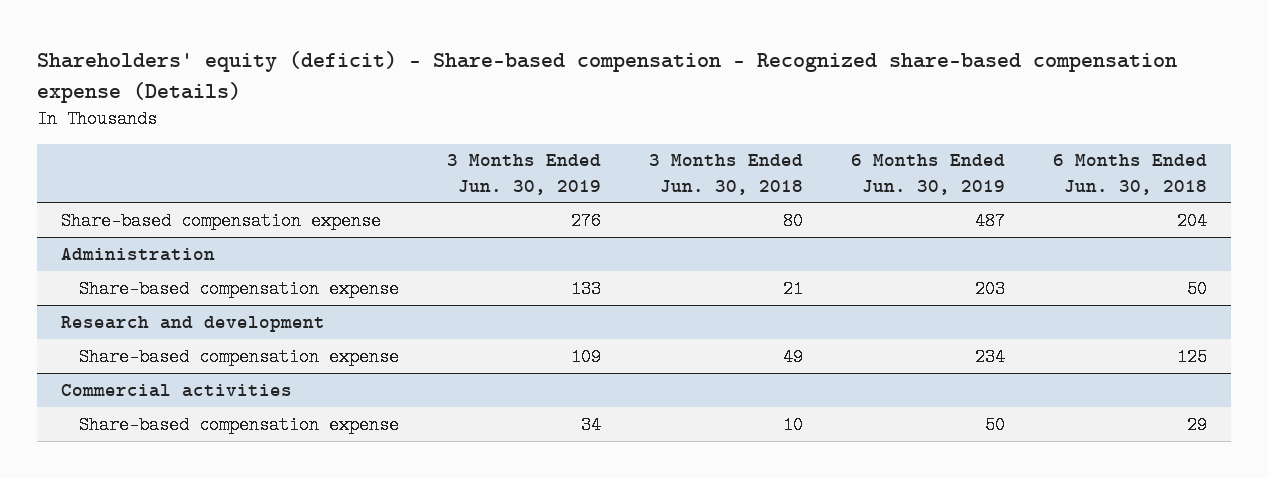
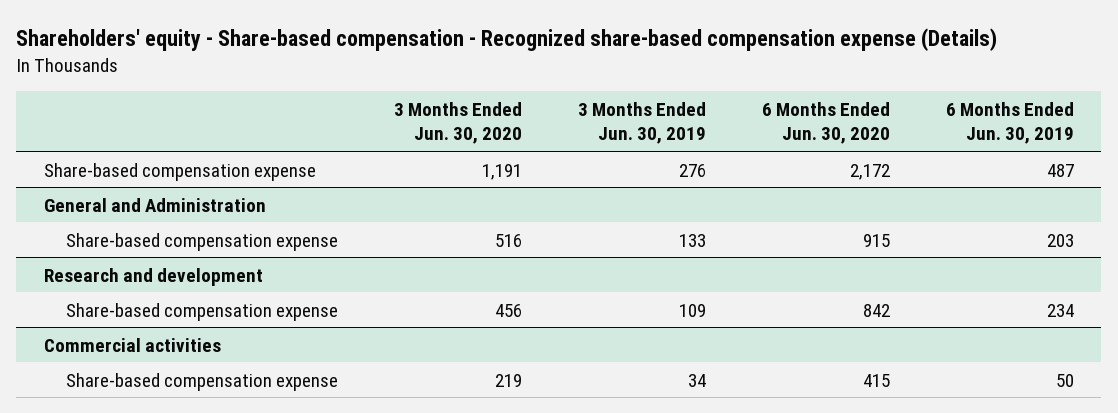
[36,51,1177,103] Shareholders' equity (deficit) - Share-based compensation - Recognized share-based compensation expense (Details) -> [16,27,998,51] Shareholders' equity - Share-based compensation - Recognized share-based compensation expense (Details)
[649,154,804,195] 3 Months Ended Jun. 30, 2018 -> none
[1053,154,1208,195] 6 Months Ended Jun. 30, 2018 -> none
none -> [394,101,523,145] 3 Months Ended Jun. 30, 2020
none -> [761,101,890,145] 6 Months Ended Jun. 30, 2020
[60,247,215,261] Administration -> [44,197,267,212] General and Administration

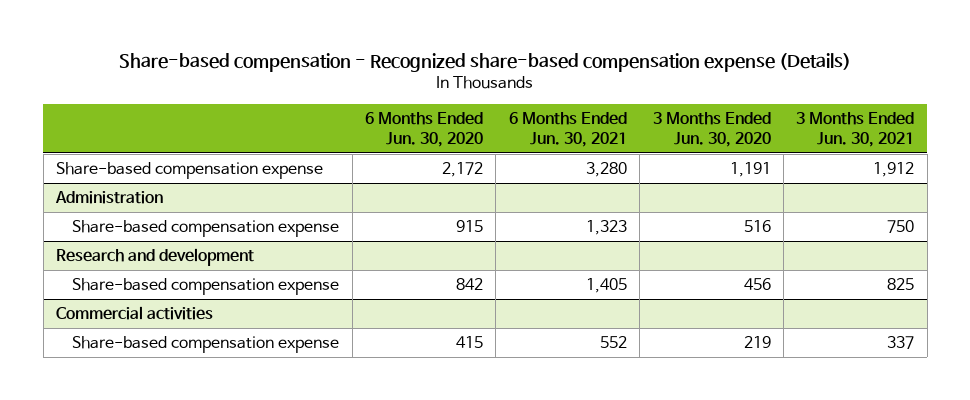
[16,27,998,51] Shareholders' equity - Share-based compensation - Recognized share-based compensation expense (Details) -> [119,53,852,73] Share-based compensation - Recognized share-based compensation expense (Details)
[577,101,706,145] 3 Months Ended Jun. 30, 2019 -> none
[945,101,1074,145] 6 Months Ended Jun. 30, 2019 -> none
none -> [508,112,627,147] 6 Months Ended Jun. 30, 2021
none -> [796,112,915,147] 3 Months Ended Jun. 30, 2021
[44,197,267,212] General and Administration -> [54,191,163,205] Administration

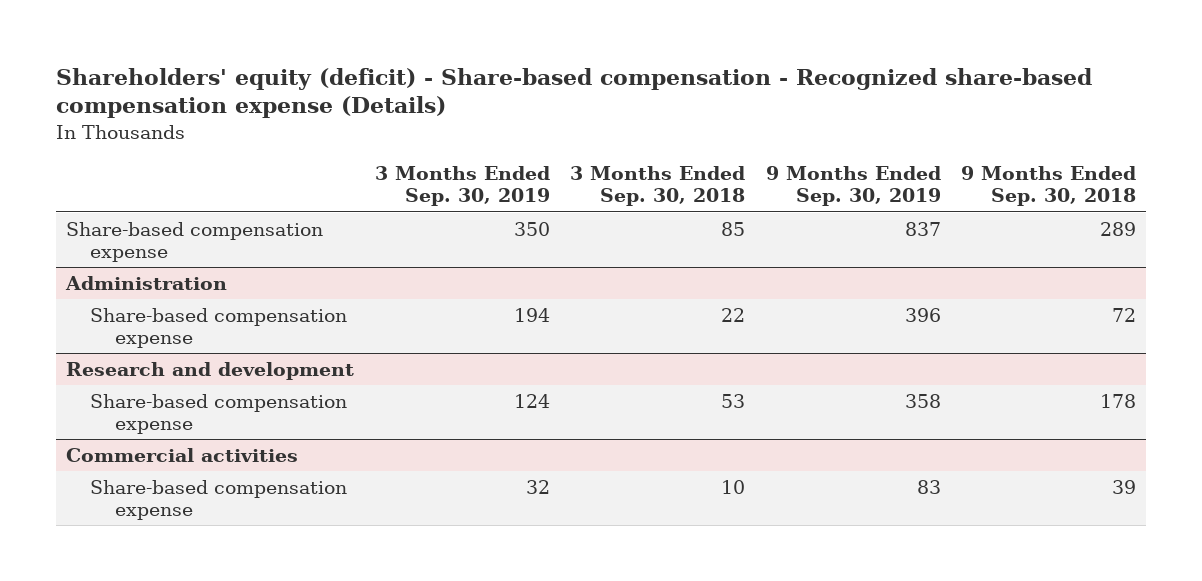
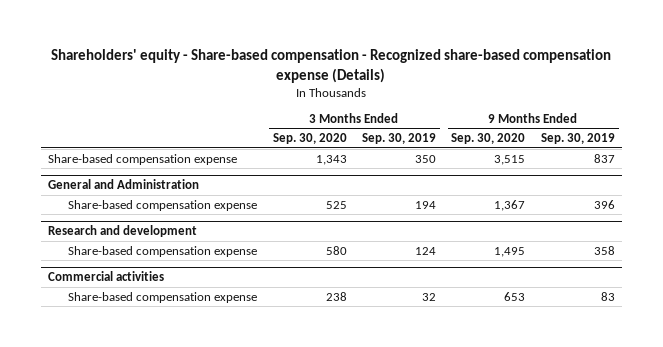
[55,67,1092,119] Shareholders' equity (deficit) - Share-based compensation - Recognized share-based compensation expense (Details) -> [51,49,612,83] Shareholders' equity - Share-based compensation - Recognized share-based compensation expense (Details)
[570,166,746,207] 3 Months Ended Sep. 30, 2018 -> none
[961,166,1137,207] 9 Months Ended Sep. 30, 2018 -> none
none -> [272,133,347,145] Sep. 30, 2020
none -> [451,133,526,145] Sep. 30, 2020
[65,275,228,290] Administration -> [48,179,200,190] General and Administration

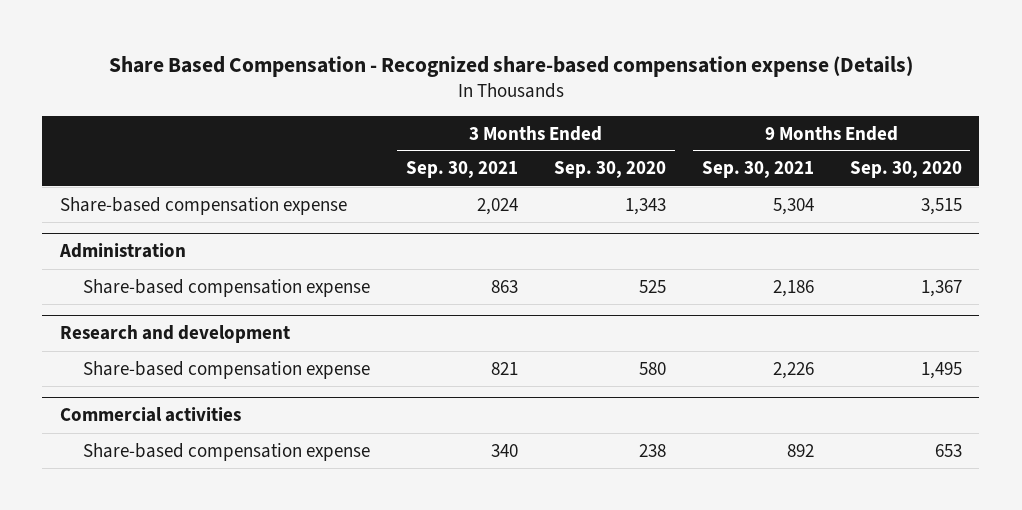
[51,49,612,83] Shareholders' equity - Share-based compensation - Recognized share-based compensation expense (Details) -> [108,55,913,77] Share Based Compensation - Recognized share-based compensation expense (Details)
[361,133,436,145] Sep. 30, 2019 -> none
[540,133,615,145] Sep. 30, 2019 -> none
none -> [406,161,519,179] Sep. 30, 2021
none -> [701,161,814,179] Sep. 30, 2021
[48,179,200,190] General and Administration -> [59,243,187,259] Administration

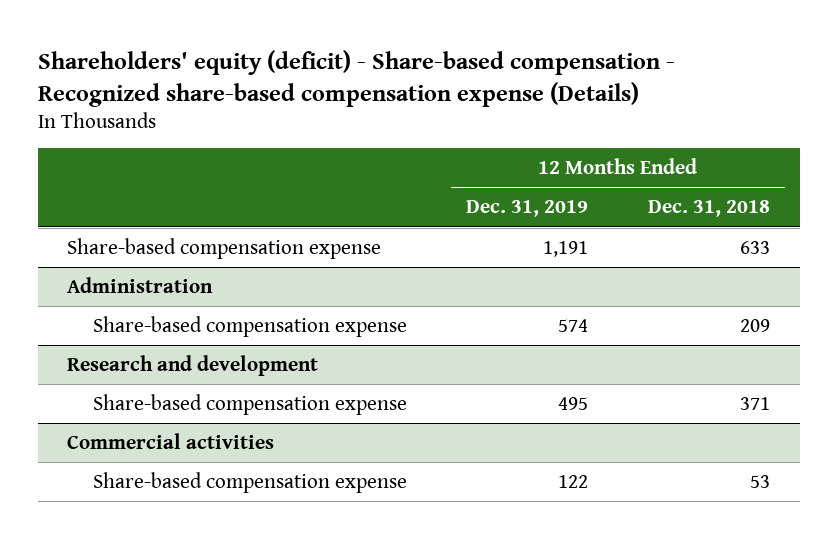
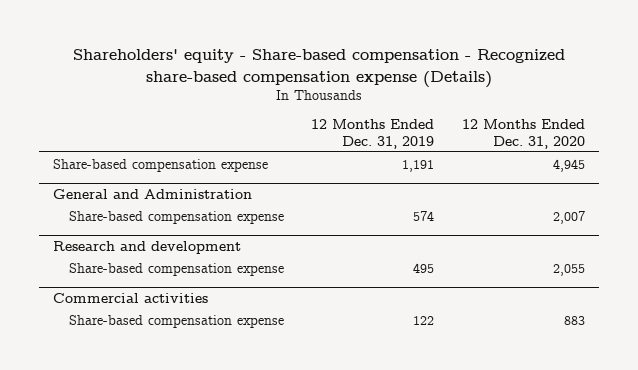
[37,50,675,107] Shareholders' equity (deficit) - Share-based compensation - Recognized share-based compensation expense (Details) -> [73,49,566,88] Shareholders' equity - Share-based compensation - Recognized share-based compensation expense (Details)
[647,200,770,218] Dec. 31, 2018 -> none
none -> [462,119,586,149] 12 Months Ended Dec. 31, 2020
[67,276,214,293] Administration -> [52,188,252,199] General and Administration

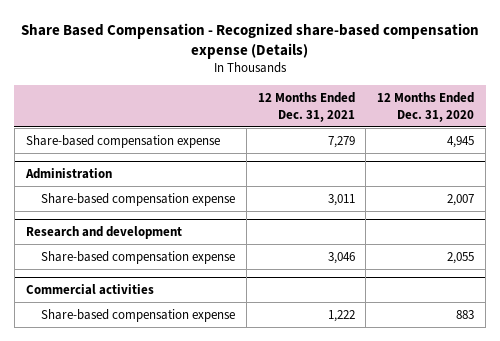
[73,49,566,88] Shareholders' equity - Share-based compensation - Recognized share-based compensation expense (Details) -> [21,22,480,59] Share Based Compensation - Recognized share-based compensation expense (Details)
[311,119,435,149] 12 Months Ended Dec. 31, 2019 -> none
none -> [257,92,355,122] 12 Months Ended Dec. 31, 2021
[52,188,252,199] General and Administration -> [24,168,112,180] Administration

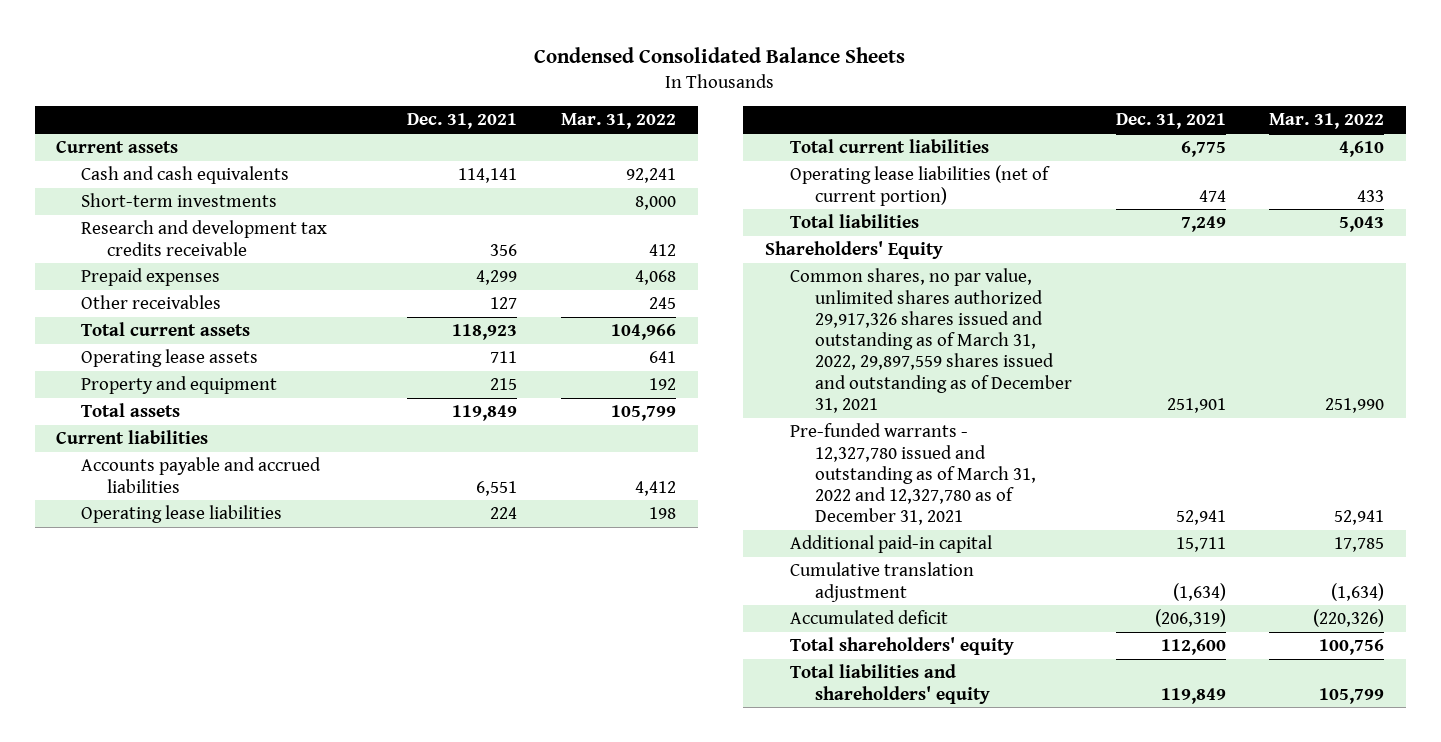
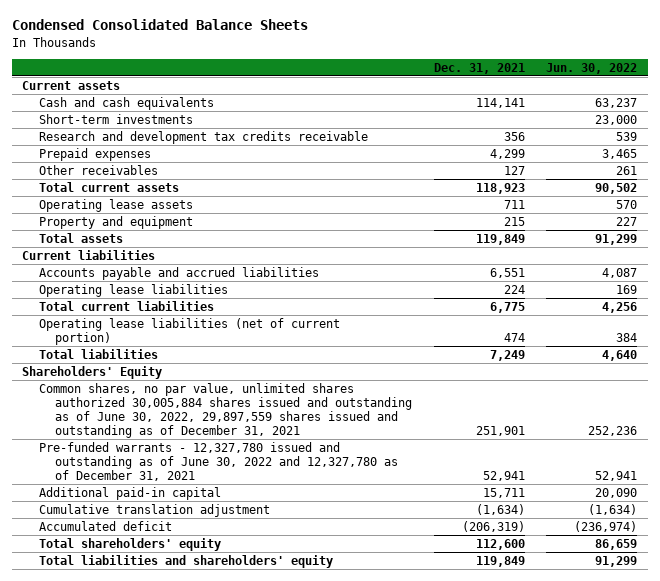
[560,113,676,130] Mar. 31, 2022 -> none
none -> [546,62,638,74] Jun. 30, 2022
[790,268,1073,414] Common shares, no par value, unlimited shares authorized 29,917,326 shares issued and outstanding as of March 31, 2022, 29,897,559 shares issued and outstanding as of December 31, 2021 -> [38,382,413,438] Common shares, no par value, unlimited shares authorized 30,005,884 shares issued and outstanding as of June 30, 2022, 29,897,559 shares issued and outstanding as of December 31, 2021
[790,423,1037,526] Pre-funded warrants - 12,327,780 issued and outstanding as of March 31, 2022 and 12,327,780 as of December 31, 2021 -> [38,441,399,481] Pre-funded warrants - 12,327,780 issued and outstanding as of June 30, 2022 and 12,327,780 as of December 31, 2021

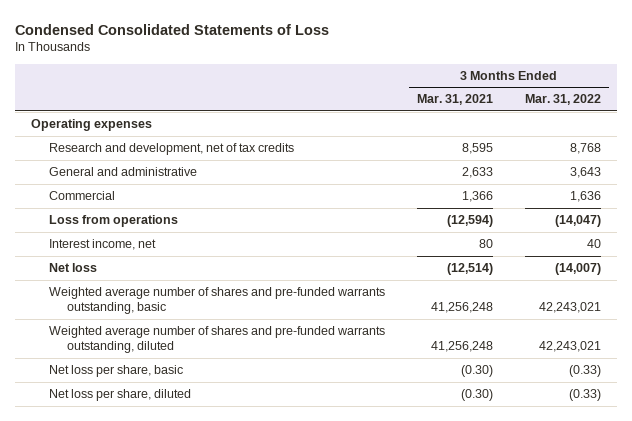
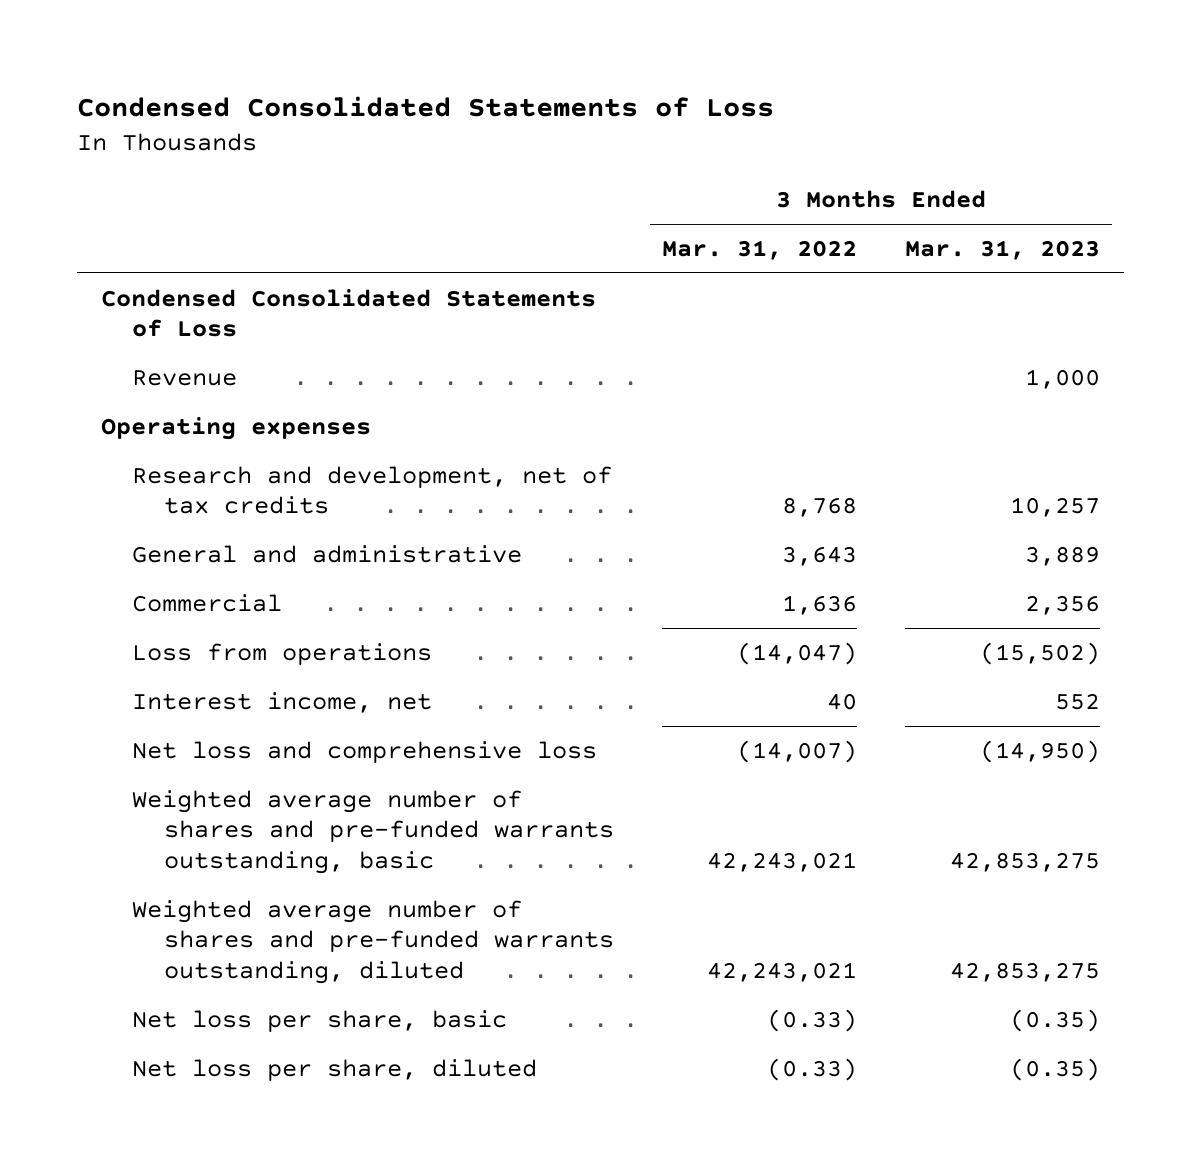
[417,94,494,106] Mar. 31, 2021 -> none
none -> [904,239,1100,260] Mar. 31, 2023
none -> [100,288,596,338] Condensed Consolidated Statements of Loss
none -> [132,369,238,386] Revenue
[49,263,98,273] Net loss -> [132,740,598,763] Net loss and comprehensive loss

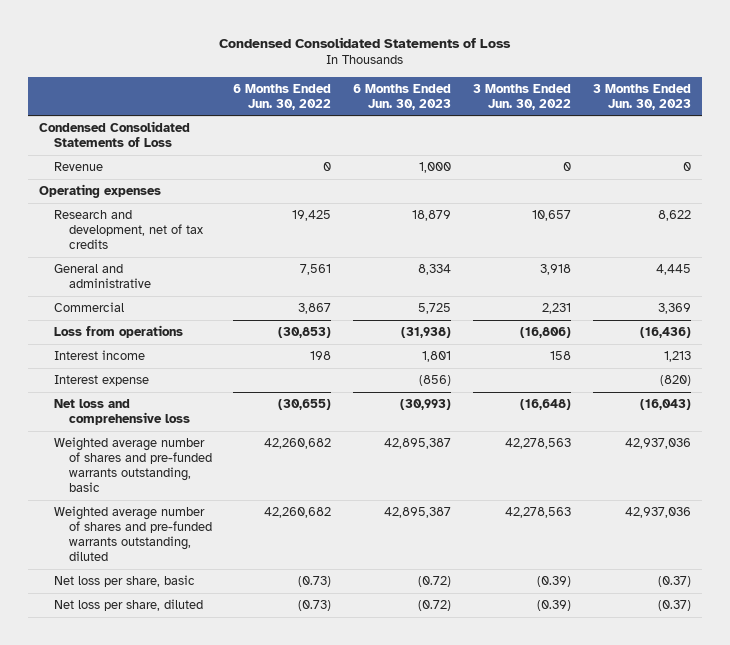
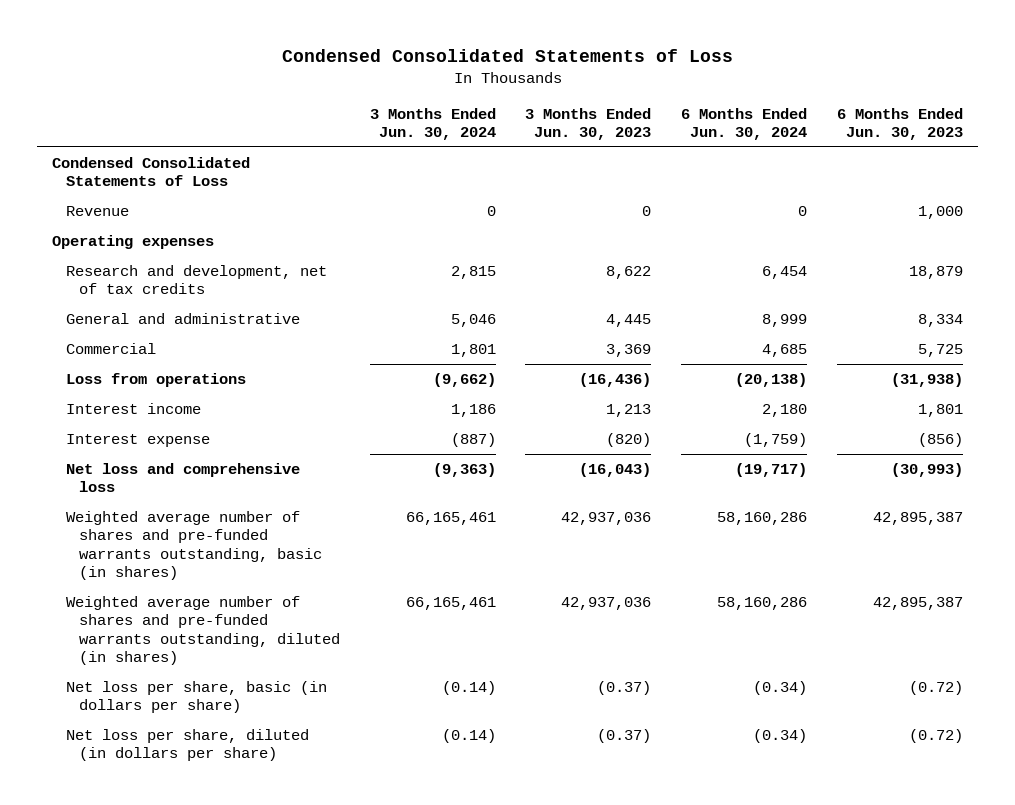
[233,83,332,110] 6 Months Ended Jun. 30, 2022 -> none
[472,83,571,110] 3 Months Ended Jun. 30, 2022 -> none
none -> [369,107,496,140] 3 Months Ended Jun. 30, 2024
none -> [681,107,808,140] 6 Months Ended Jun. 30, 2024
[53,437,212,493] Weighted average number of shares and pre-funded warrants outstanding, basic -> [65,511,322,580] Weighted average number of shares and pre-funded warrants outstanding, basic (in shares)
[53,506,212,562] Weighted average number of shares and pre-funded warrants outstanding, diluted -> [65,596,340,665] Weighted average number of shares and pre-funded warrants outstanding, diluted (in shares)
[53,575,195,588] Net loss per share, basic -> [65,681,327,714] Net loss per share, basic (in dollars per share)
[53,599,203,612] Net loss per share, diluted -> [65,729,309,762] Net loss per share, diluted (in dollars per share)

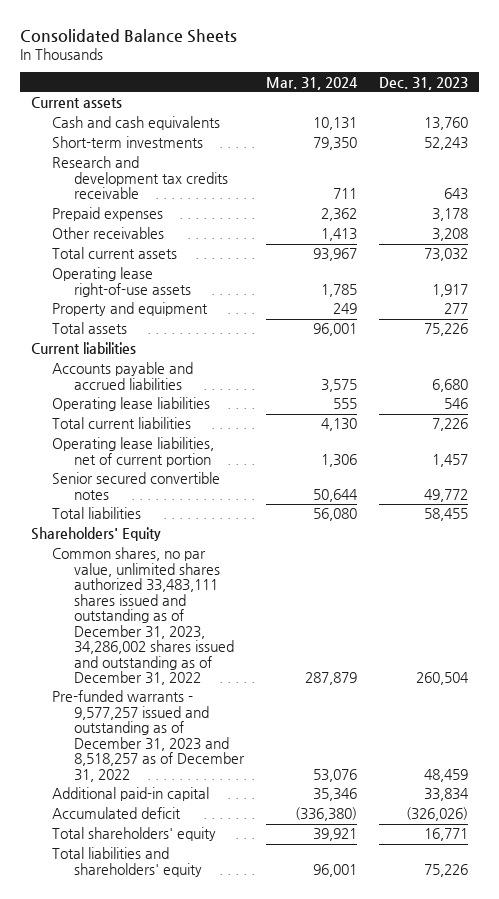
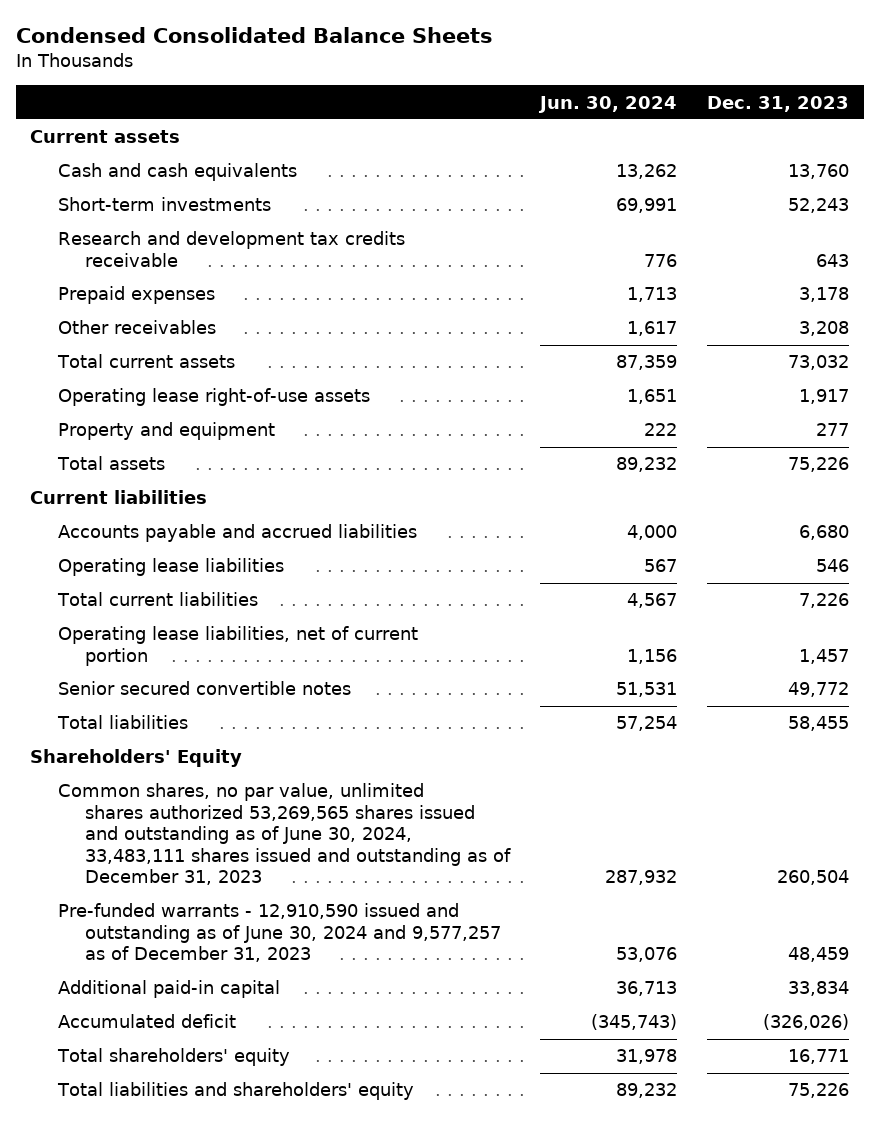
[20,28,238,43] Consolidated Balance Sheets -> [15,27,493,44] Condensed Consolidated Balance Sheets
[265,76,358,90] Mar. 31, 2024 -> none
none -> [538,95,678,113] Jun. 30, 2024
[52,547,234,686] Common shares, no par value, unlimited shares authorized 33,483,111 shares issued and outstanding as of December 31, 2023, 34,286,002 shares issued and outstanding as of December 31, 2022 -> [57,783,512,886] Common shares, no par value, unlimited shares authorized 53,269,565 shares issued and outstanding as of June 30, 2024, 33,483,111 shares issued and outstanding as of December 31, 2023
[52,690,245,782] Pre-funded warrants - 9,577,257 issued and outstanding as of December 31, 2023 and 8,518,257 as of December 31, 2022 -> [57,903,502,963] Pre-funded warrants - 12,910,590 issued and outstanding as of June 30, 2024 and 9,577,257 as of December 31, 2023

